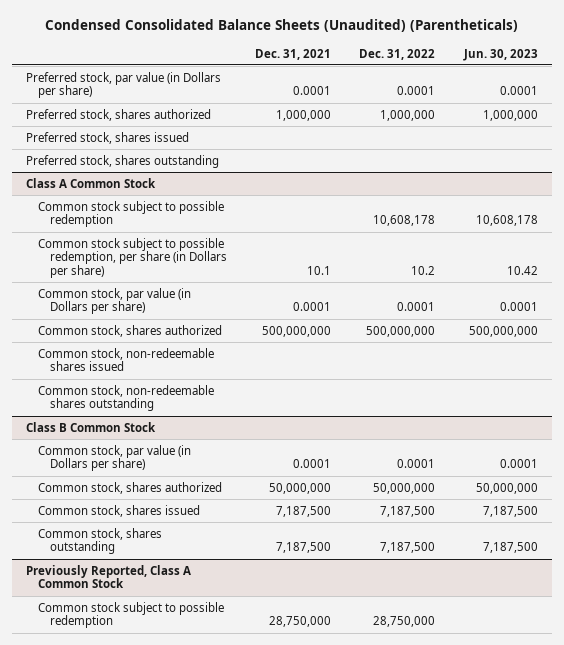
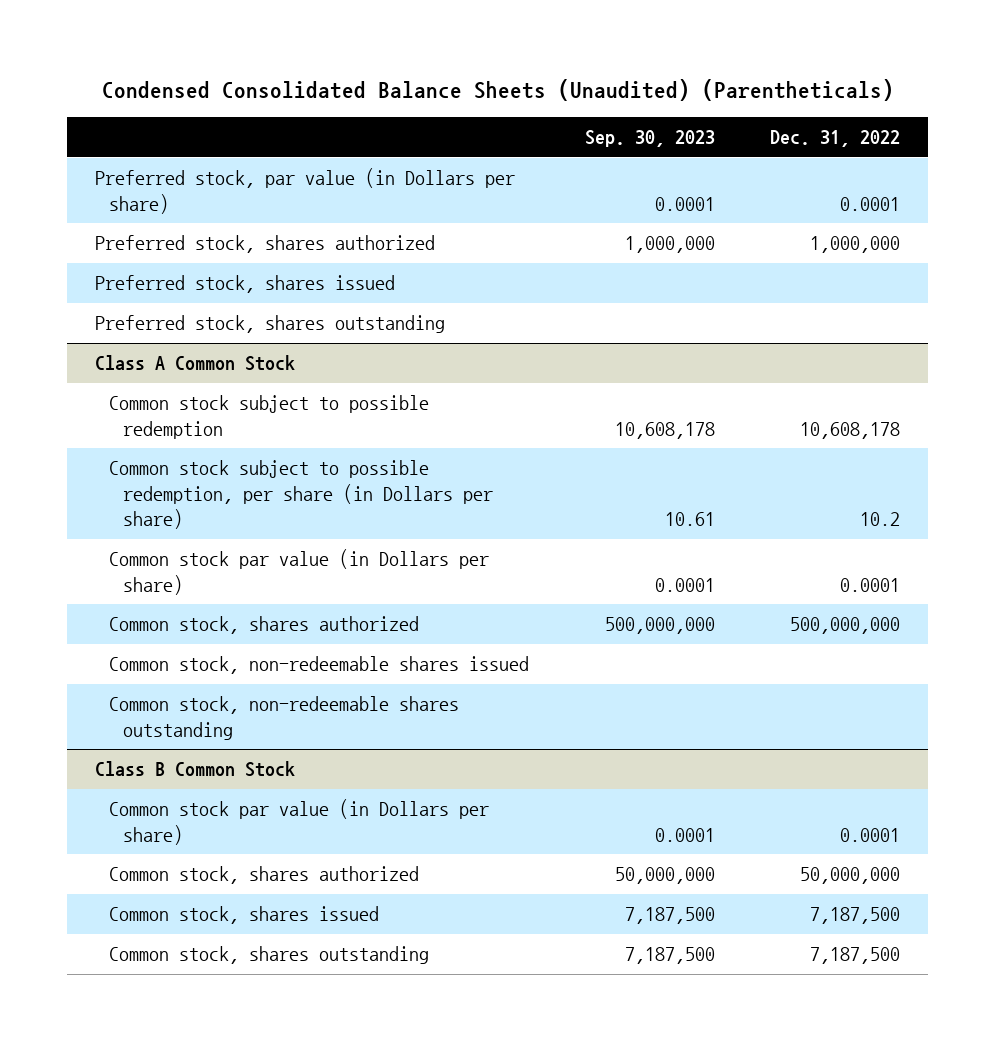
[255,48,332,60] Dec. 31, 2021 -> none
[462,48,538,61] Jun. 30, 2023 -> none
none -> [584,129,715,147] Sep. 30, 2023
[38,287,192,315] Common stock, par value (in Dollars per share) -> [108,549,489,595] Common stock par value (in Dollars per share)
[38,444,192,472] Common stock, par value (in Dollars per share) -> [108,799,489,845] Common stock par value (in Dollars per share)
[26,564,192,589] Previously Reported, Class A Common Stock -> none
[38,601,225,629] Common stock subject to possible redemption -> none

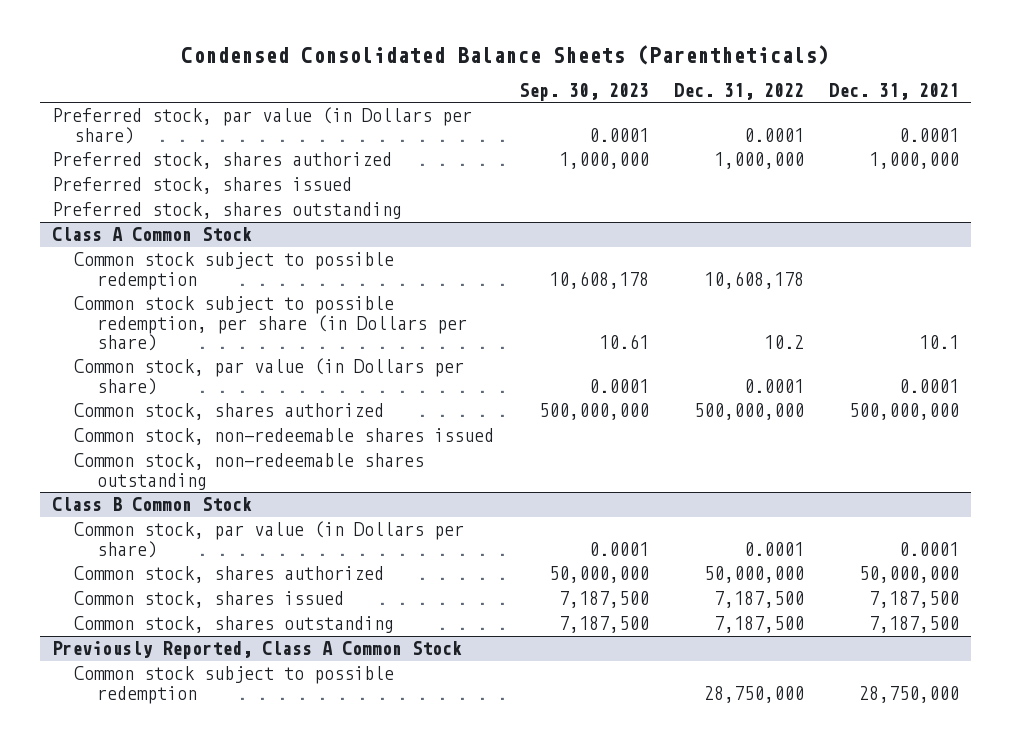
[101,79,894,102] Condensed Consolidated Balance Sheets (Unaudited) (Parentheticals) -> [181,44,830,65] Condensed Consolidated Balance Sheets (Parentheticals)
none -> [828,83,959,101] Dec. 31, 2021
[108,549,489,595] Common stock par value (in Dollars per share) -> [74,358,465,395] Common stock, par value (in Dollars per share)
[108,799,489,845] Common stock par value (in Dollars per share) -> [74,521,465,558] Common stock, par value (in Dollars per share)
none -> [52,641,463,660] Previously Reported, Class A Common Stock
none -> [74,666,395,704] Common stock subject to possible redemption

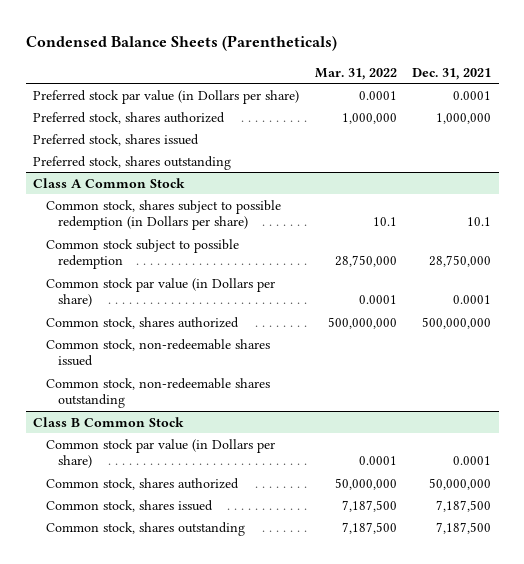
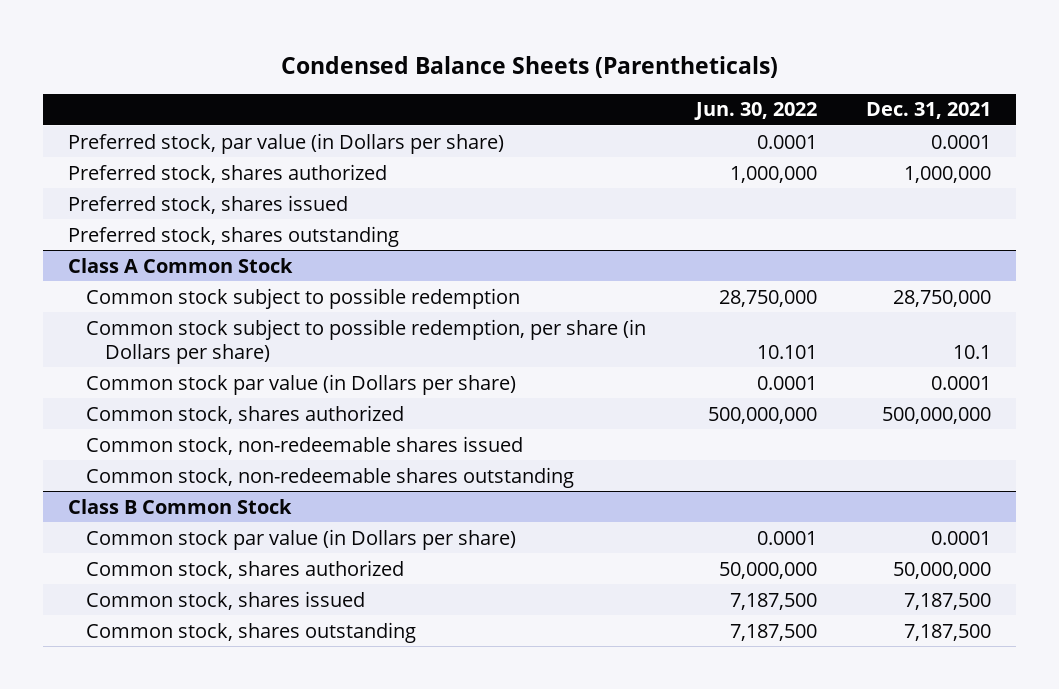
[314,67,397,80] Mar. 31, 2022 -> none
none -> [693,102,817,121] Jun. 30, 2022
[33,89,300,104] Preferred stock par value (in Dollars per share) -> [68,132,505,154] Preferred stock, par value (in Dollars per share)
[45,199,281,230] Common stock, shares subject to possible redemption (in Dollars per share) -> none
none -> [86,318,647,364] Common stock subject to possible redemption, per share (in Dollars per share)

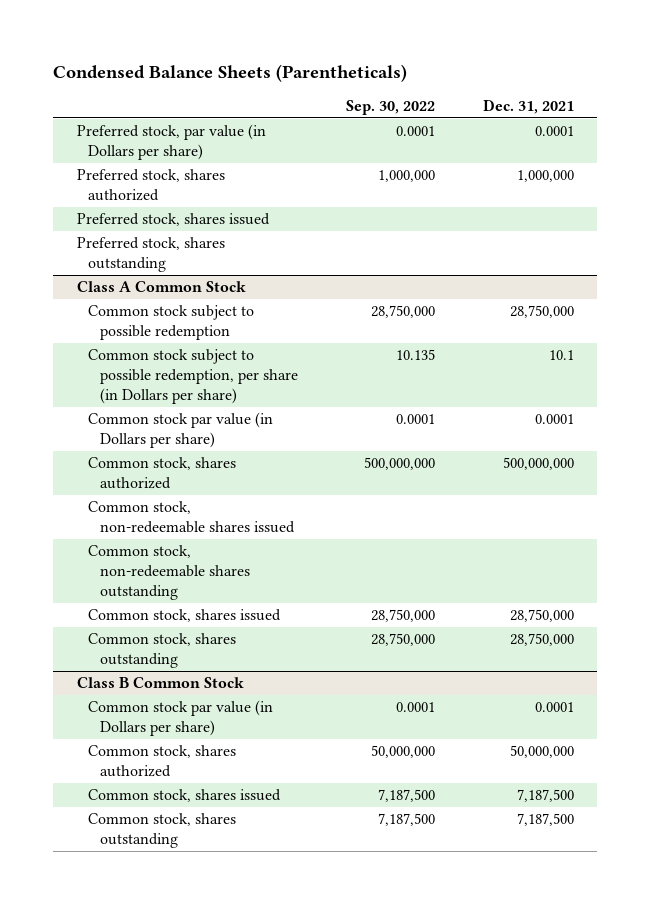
[693,102,817,121] Jun. 30, 2022 -> none
none -> [345,100,435,116] Sep. 30, 2022
none -> [88,609,282,623] Common stock, shares issued
none -> [88,633,237,669] Common stock, shares outstanding

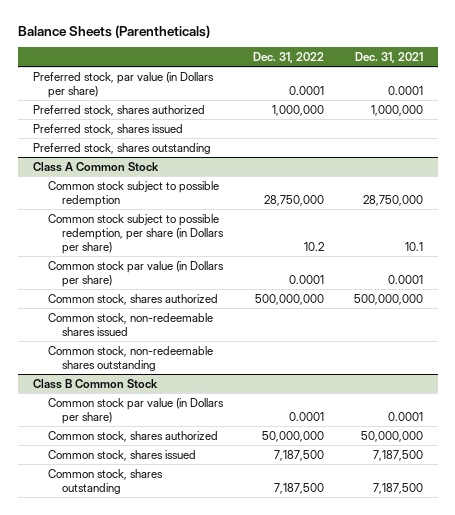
[52,63,407,82] Condensed Balance Sheets (Parentheticals) -> [17,24,210,38] Balance Sheets (Parentheticals)
[345,100,435,116] Sep. 30, 2022 -> none
none -> [253,52,325,64] Dec. 31, 2022
[88,609,282,623] Common stock, shares issued -> none
[88,633,237,669] Common stock, shares outstanding -> none

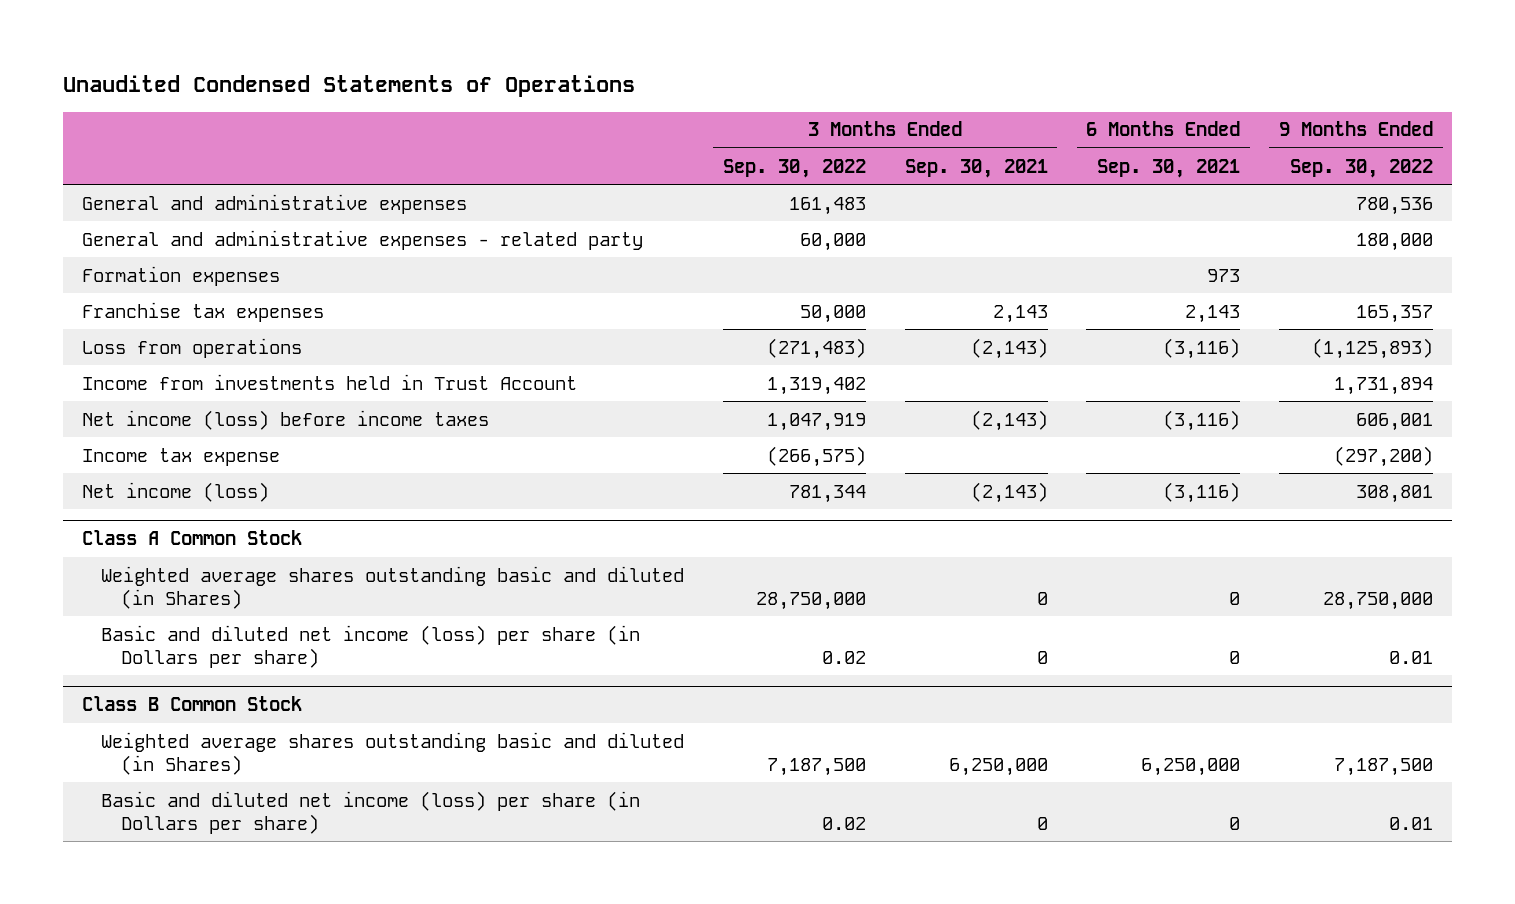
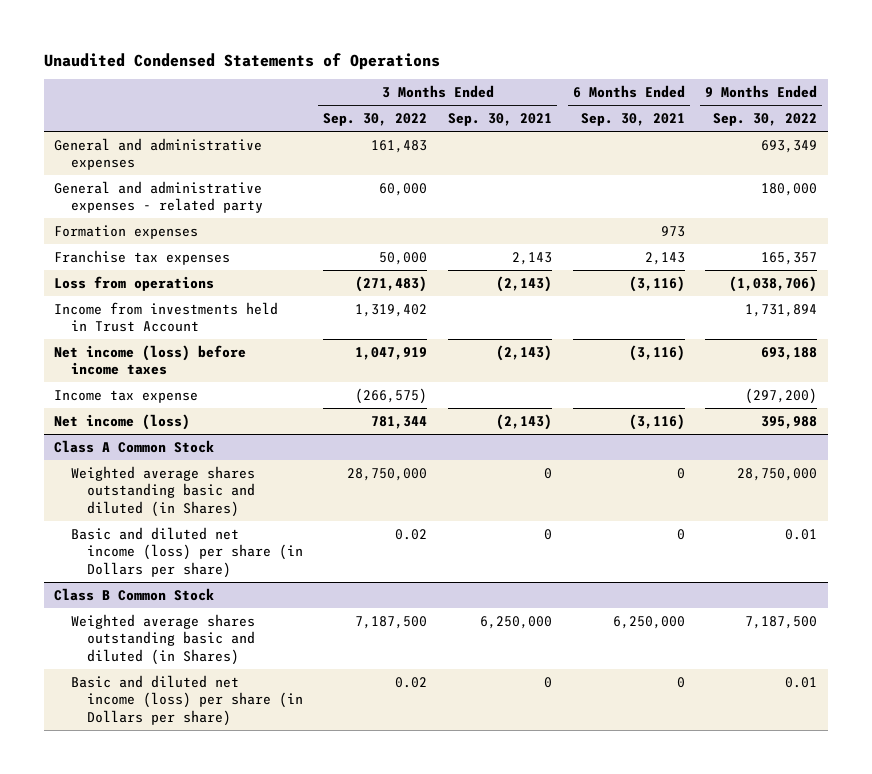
[1356,196,1434,215] 780,536 -> [761,139,818,153] 693,349
[1312,337,1434,359] (1,125,893) -> [729,275,818,292] (1,038,706)
[1356,412,1434,431] 606,001 -> [761,346,818,360] 693,188
[1356,484,1434,503] 308,801 -> [761,415,818,429] 395,988

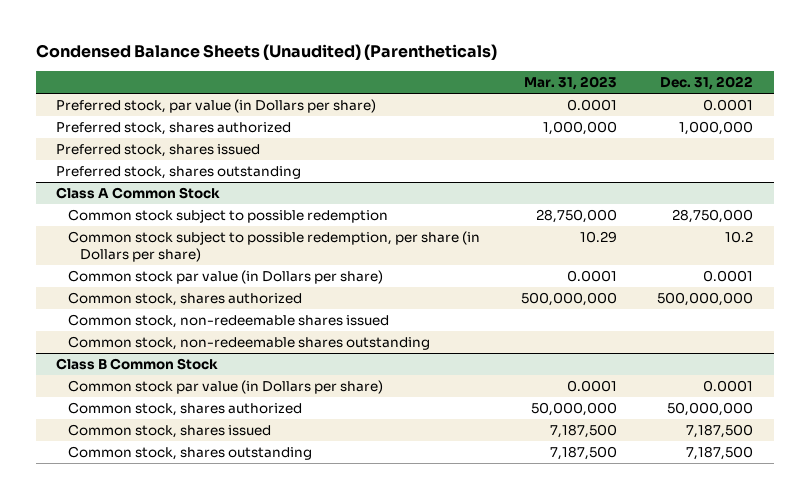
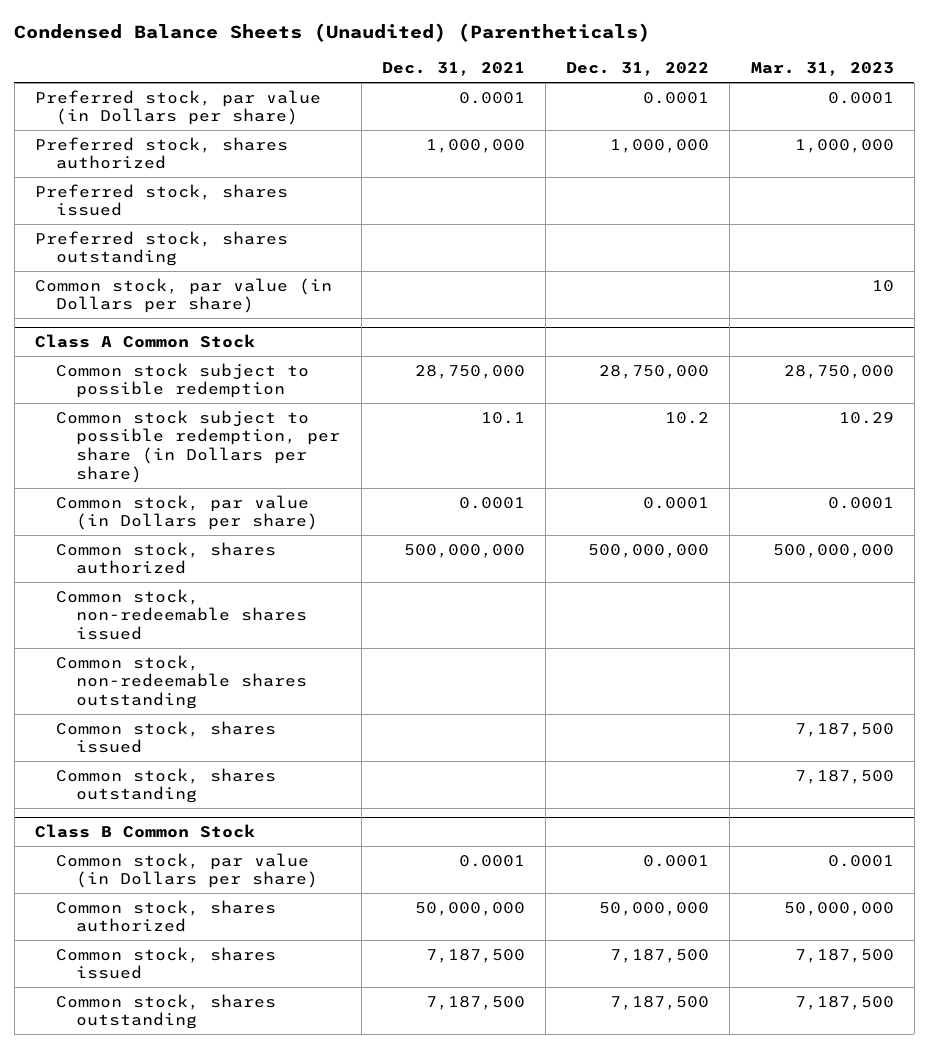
none -> [381,62,525,77] Dec. 31, 2021
none -> [34,277,332,314] Common stock, par value (in Dollars per share)
[68,270,384,285] Common stock par value (in Dollars per share) -> [55,494,319,531] Common stock, par value (in Dollars per share)
none -> [55,720,276,754] Common stock, shares issued
none -> [55,767,276,804] Common stock, shares outstanding
[68,380,384,395] Common stock par value (in Dollars per share) -> [55,852,319,889] Common stock, par value (in Dollars per share)

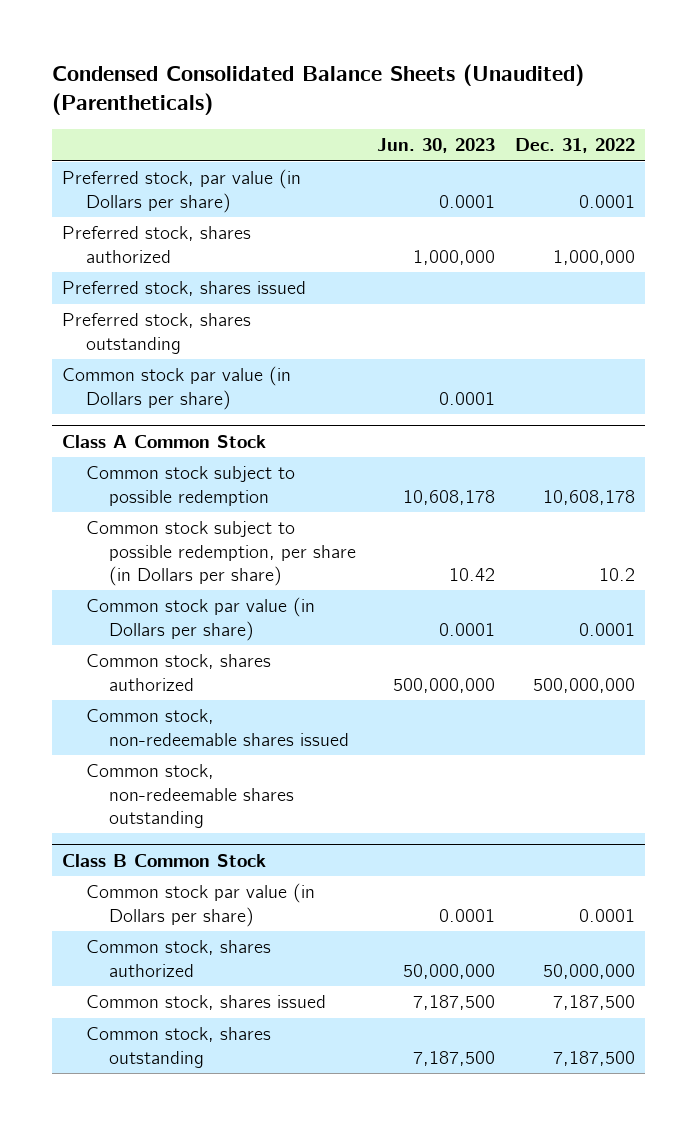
[14,22,651,42] Condensed Balance Sheets (Unaudited) (Parentheticals) -> [51,64,584,116] Condensed Consolidated Balance Sheets (Unaudited) (Parentheticals)
[381,62,525,77] Dec. 31, 2021 -> none
[750,62,894,77] Mar. 31, 2023 -> none
none -> [376,138,495,154] Jun. 30, 2023
[34,277,332,314] Common stock, par value (in Dollars per share) -> [62,366,292,410] Common stock par value (in Dollars per share)
[599,364,710,379] 28,750,000 -> [543,489,636,505] 10,608,178
[55,494,319,531] Common stock, par value (in Dollars per share) -> [85,597,315,641] Common stock par value (in Dollars per share)
[55,720,276,754] Common stock, shares issued -> none
[55,767,276,804] Common stock, shares outstanding -> none
[55,852,319,889] Common stock, par value (in Dollars per share) -> [85,883,315,927] Common stock par value (in Dollars per share)

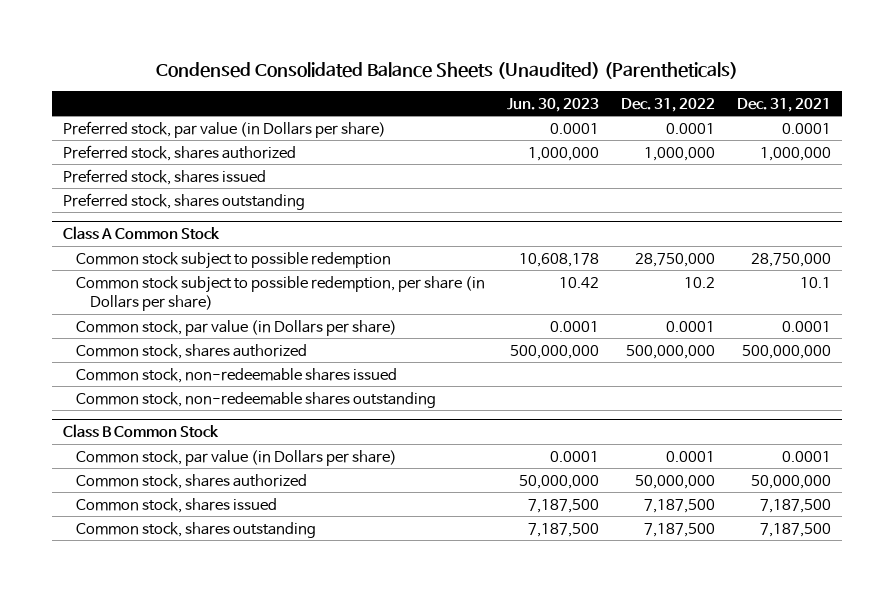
none -> [736,97,831,112] Dec. 31, 2021
[62,366,292,410] Common stock par value (in Dollars per share) -> none
[543,489,636,505] 10,608,178 -> [634,252,715,267] 28,750,000
[85,597,315,641] Common stock par value (in Dollars per share) -> [76,319,398,336] Common stock, par value (in Dollars per share)
[85,883,315,927] Common stock par value (in Dollars per share) -> [76,449,398,466] Common stock, par value (in Dollars per share)

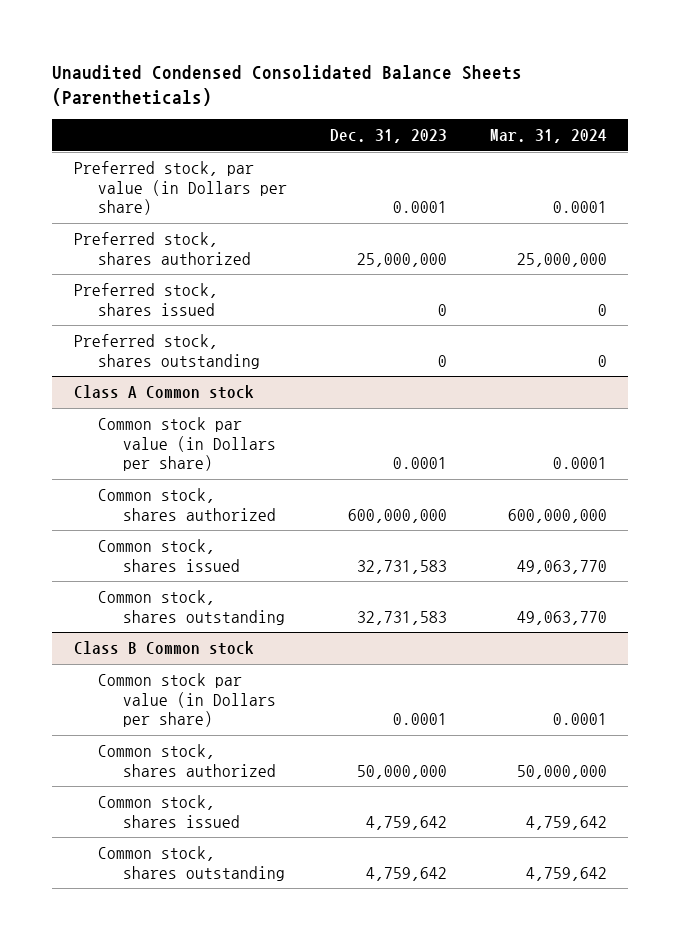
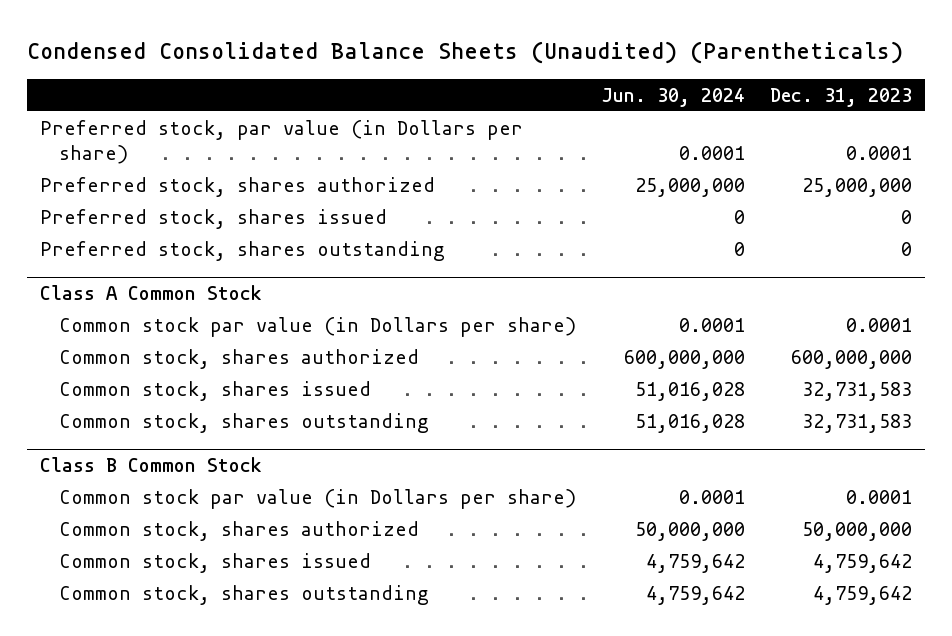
[52,64,523,106] Unaudited Condensed Consolidated Balance Sheets (Parentheticals) -> [27,40,904,64] Condensed Consolidated Balance Sheets (Unaudited) (Parentheticals)
[489,129,607,144] Mar. 31, 2024 -> none
none -> [601,87,746,107] Jun. 30, 2024
[73,385,254,400] Class A Common stock -> [39,285,262,301] Class A Common Stock
[73,641,254,656] Class B Common stock -> [39,457,262,473] Class B Common Stock

